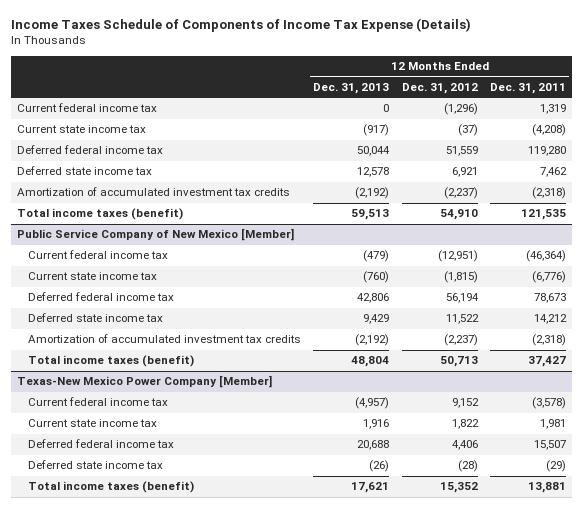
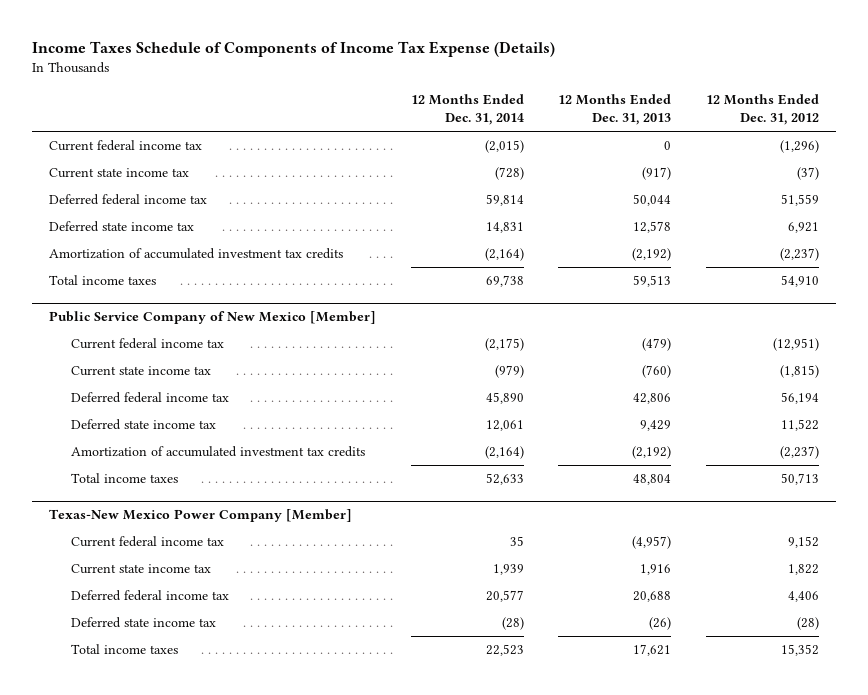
[489,82,566,94] Dec. 31, 2011 -> none
none -> [410,94,524,126] 12 Months Ended Dec. 31, 2014
[17,208,184,221] Total income taxes (benefit) -> [49,275,157,286] Total income taxes
[28,355,195,368] Total income taxes (benefit) -> [70,473,178,484] Total income taxes
[28,481,195,494] Total income taxes (benefit) -> [70,644,178,655] Total income taxes

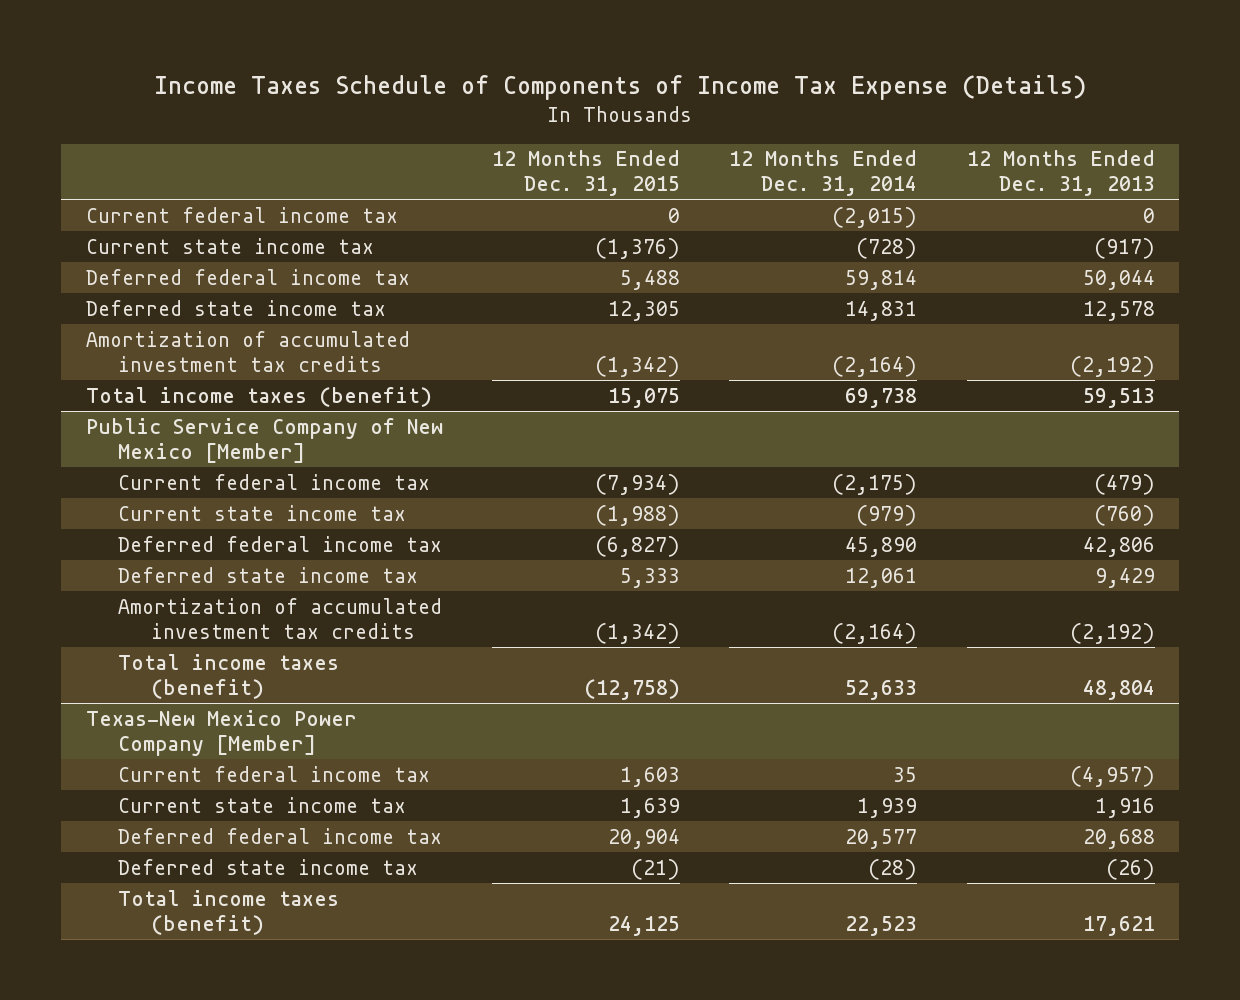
[705,94,819,126] 12 Months Ended Dec. 31, 2012 -> none
none -> [491,150,680,197] 12 Months Ended Dec. 31, 2015
[49,275,157,286] Total income taxes -> [85,386,432,407] Total income taxes (benefit)
[70,473,178,484] Total income taxes -> [118,653,340,699] Total income taxes (benefit)
[70,644,178,655] Total income taxes -> [118,889,340,935] Total income taxes (benefit)

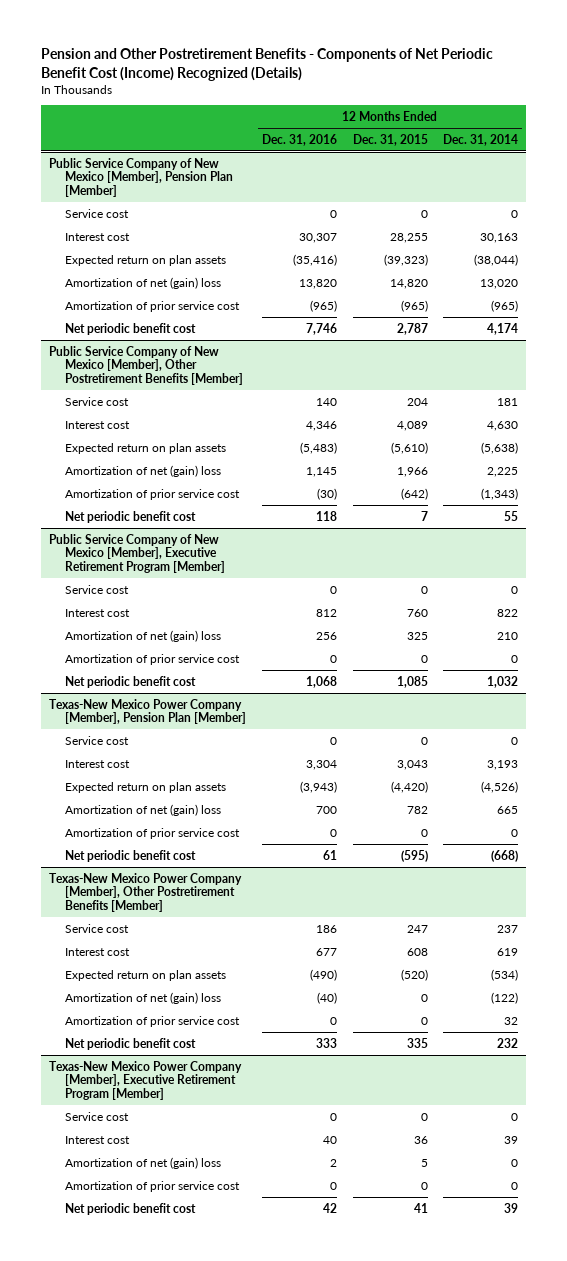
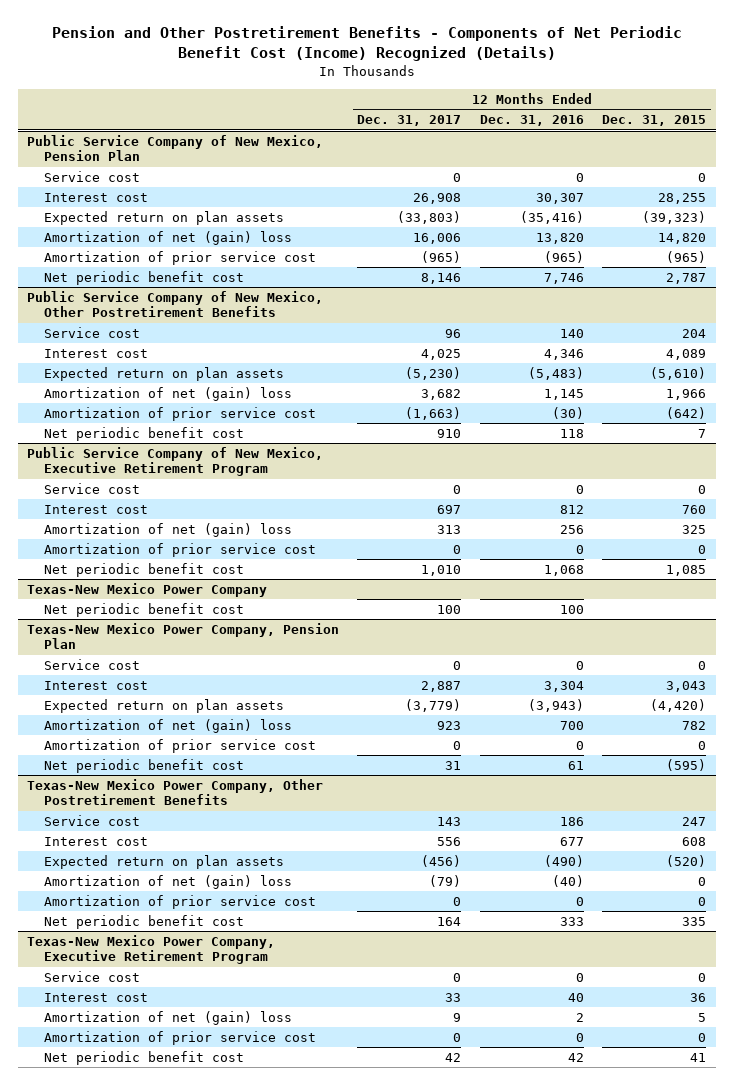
[443,133,519,146] Dec. 31, 2014 -> none
none -> [357,115,462,127] Dec. 31, 2017
[48,157,234,198] Public Service Company of New Mexico [Member], Pension Plan [Member] -> [26,134,323,162] Public Service Company of New Mexico, Pension Plan
[48,345,244,386] Public Service Company of New Mexico [Member], Other Postretirement Benefits [Member] -> [26,290,323,318] Public Service Company of New Mexico, Other Postretirement Benefits
[48,533,226,574] Public Service Company of New Mexico [Member], Executive Retirement Program [Member] -> [26,446,323,477] Public Service Company of New Mexico, Executive Retirement Program
none -> [26,582,267,597] Texas-New Mexico Power Company
none -> [44,602,245,617] Net periodic benefit cost
[48,698,247,725] Texas-New Mexico Power Company [Member], Pension Plan [Member] -> [26,622,339,650] Texas-New Mexico Power Company, Pension Plan
[48,872,242,913] Texas-New Mexico Power Company [Member], Other Postretirement Benefits [Member] -> [26,778,323,806] Texas-New Mexico Power Company, Other Postretirement Benefits
[48,1060,242,1101] Texas-New Mexico Power Company [Member], Executive Retirement Program [Member] -> [26,934,275,965] Texas-New Mexico Power Company, Executive Retirement Program

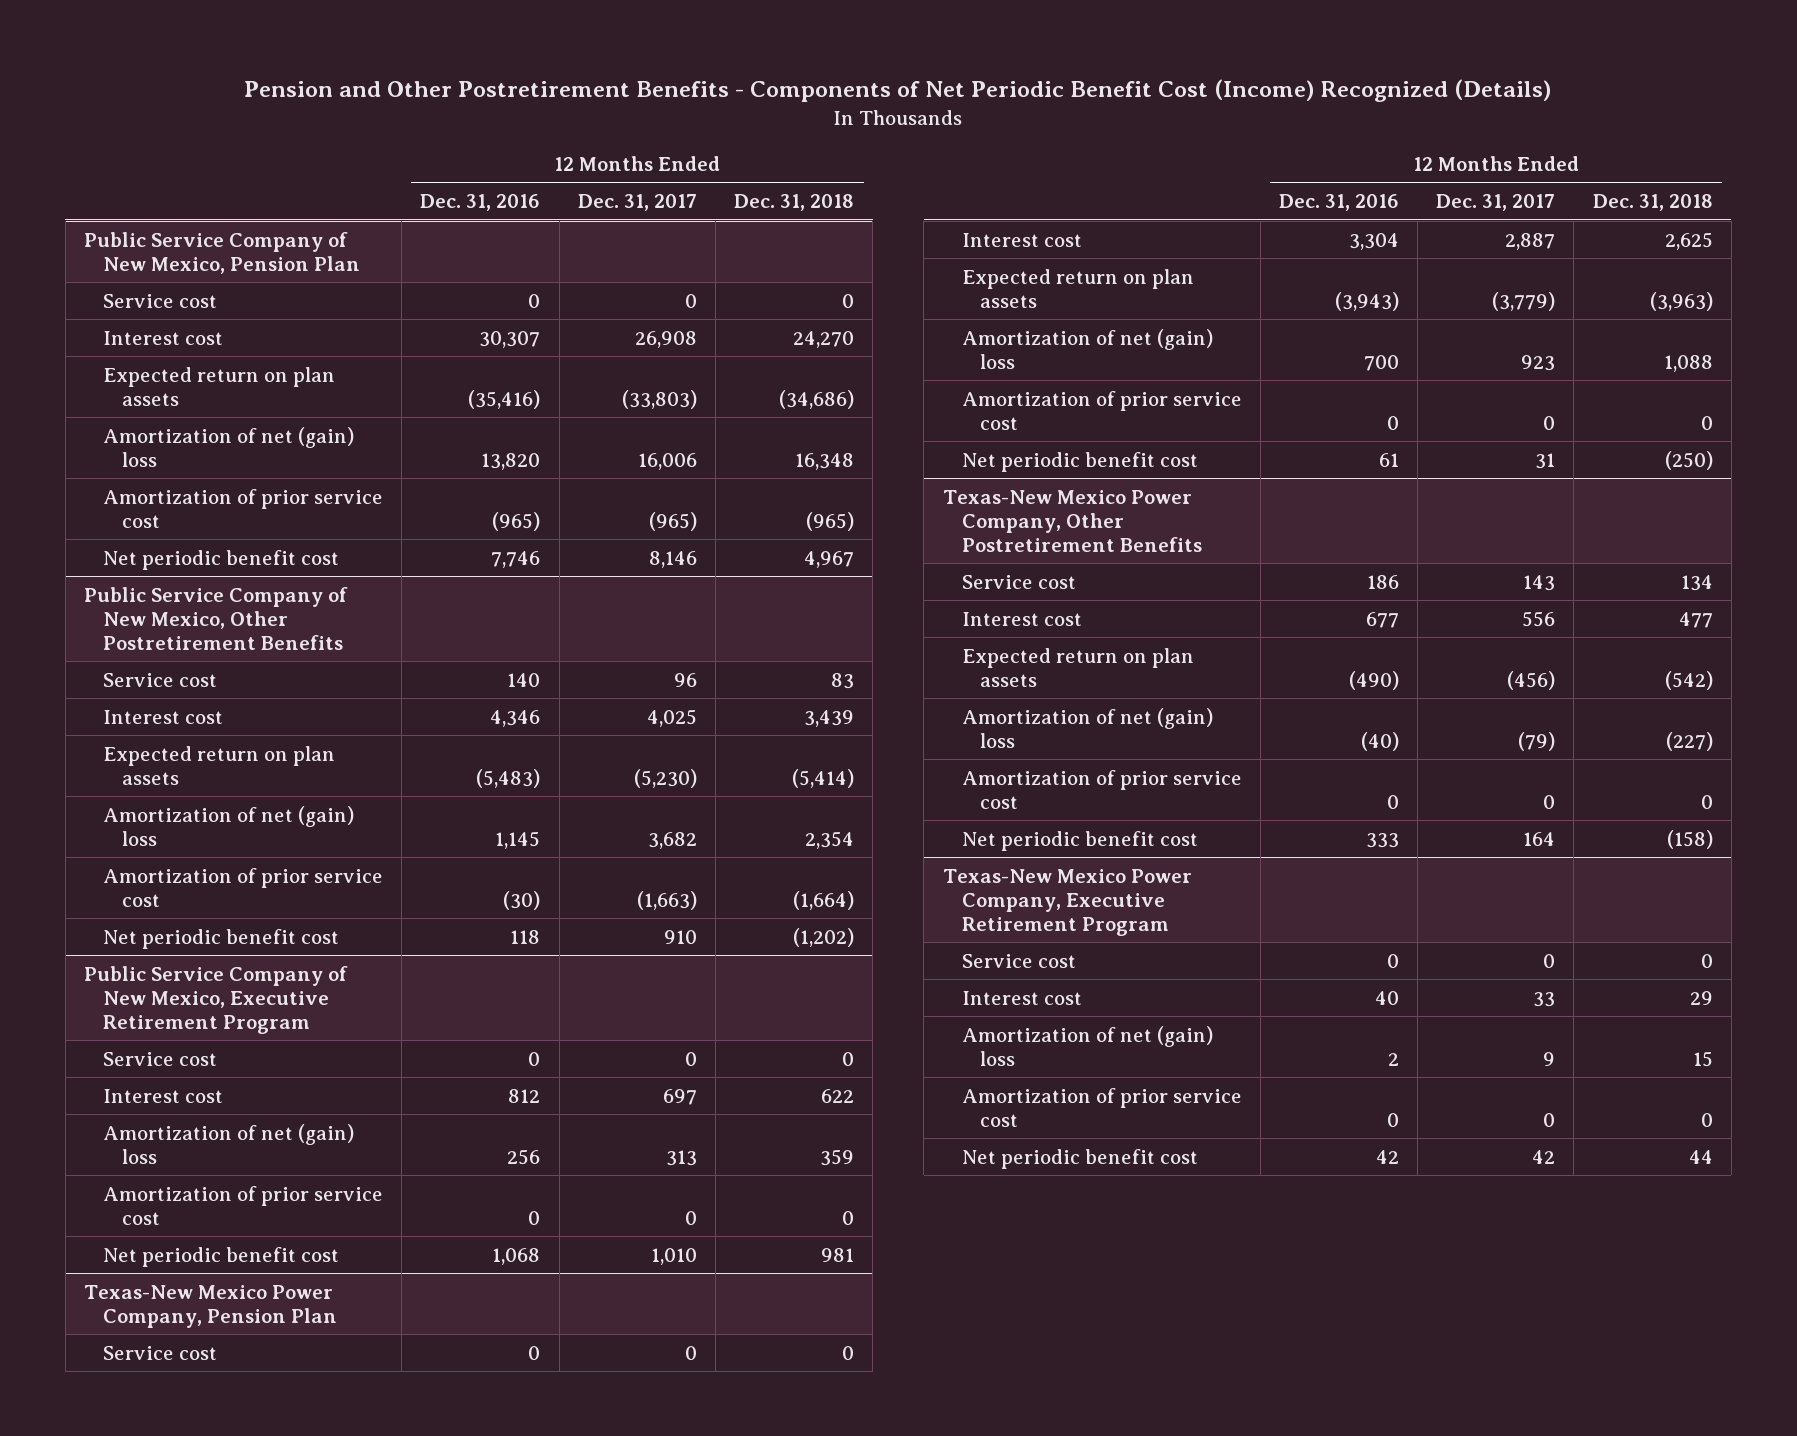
[602,115,707,127] Dec. 31, 2015 -> none
none -> [734,193,855,211] Dec. 31, 2018
[26,582,267,597] Texas-New Mexico Power Company -> none
[44,602,245,617] Net periodic benefit cost -> none

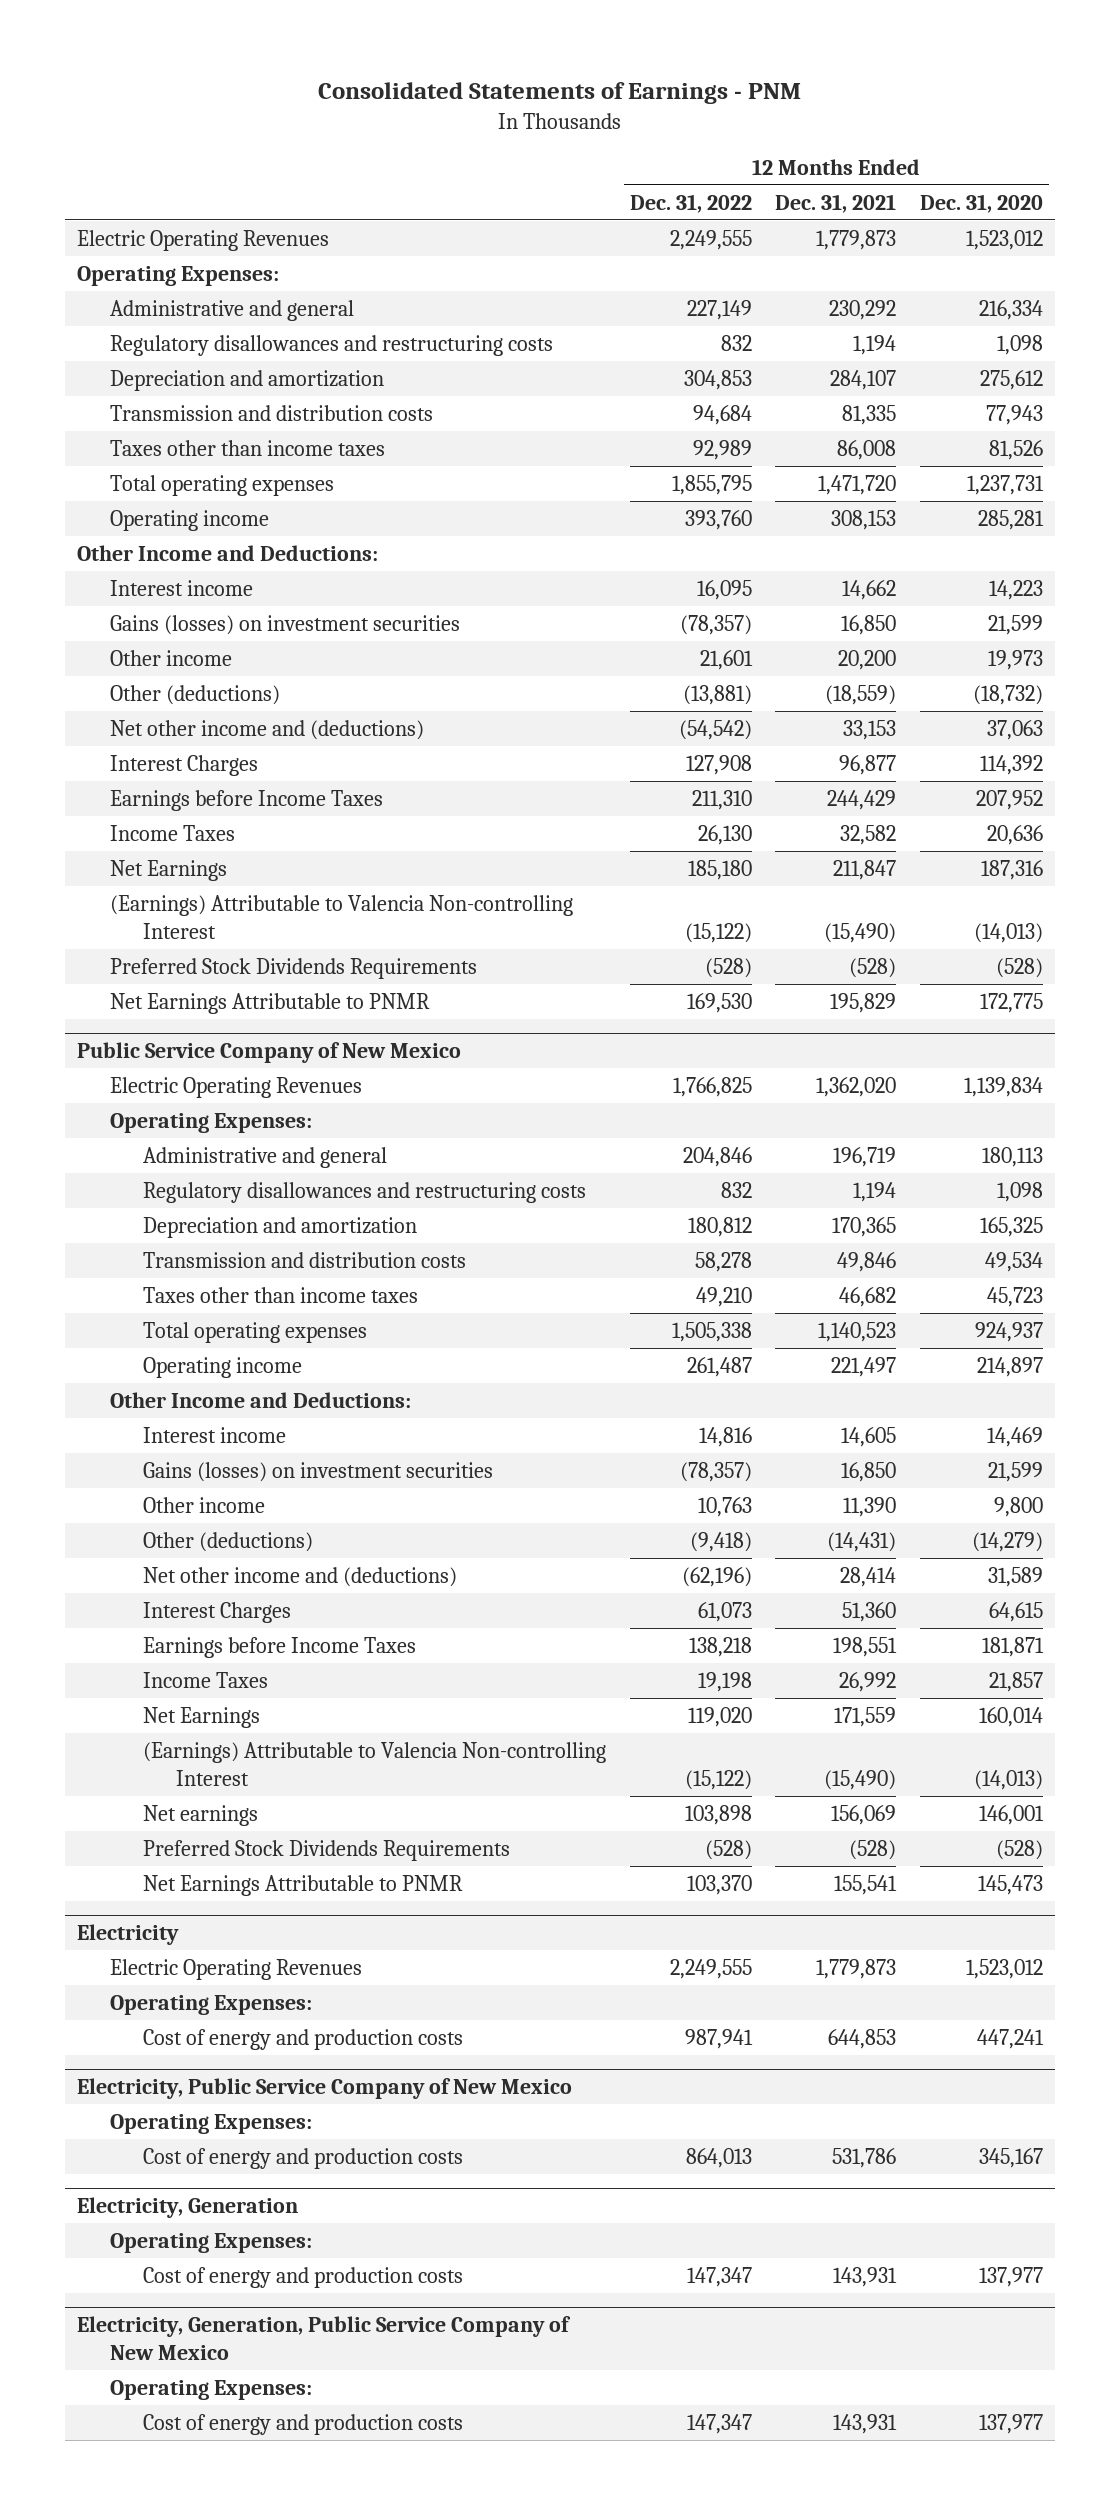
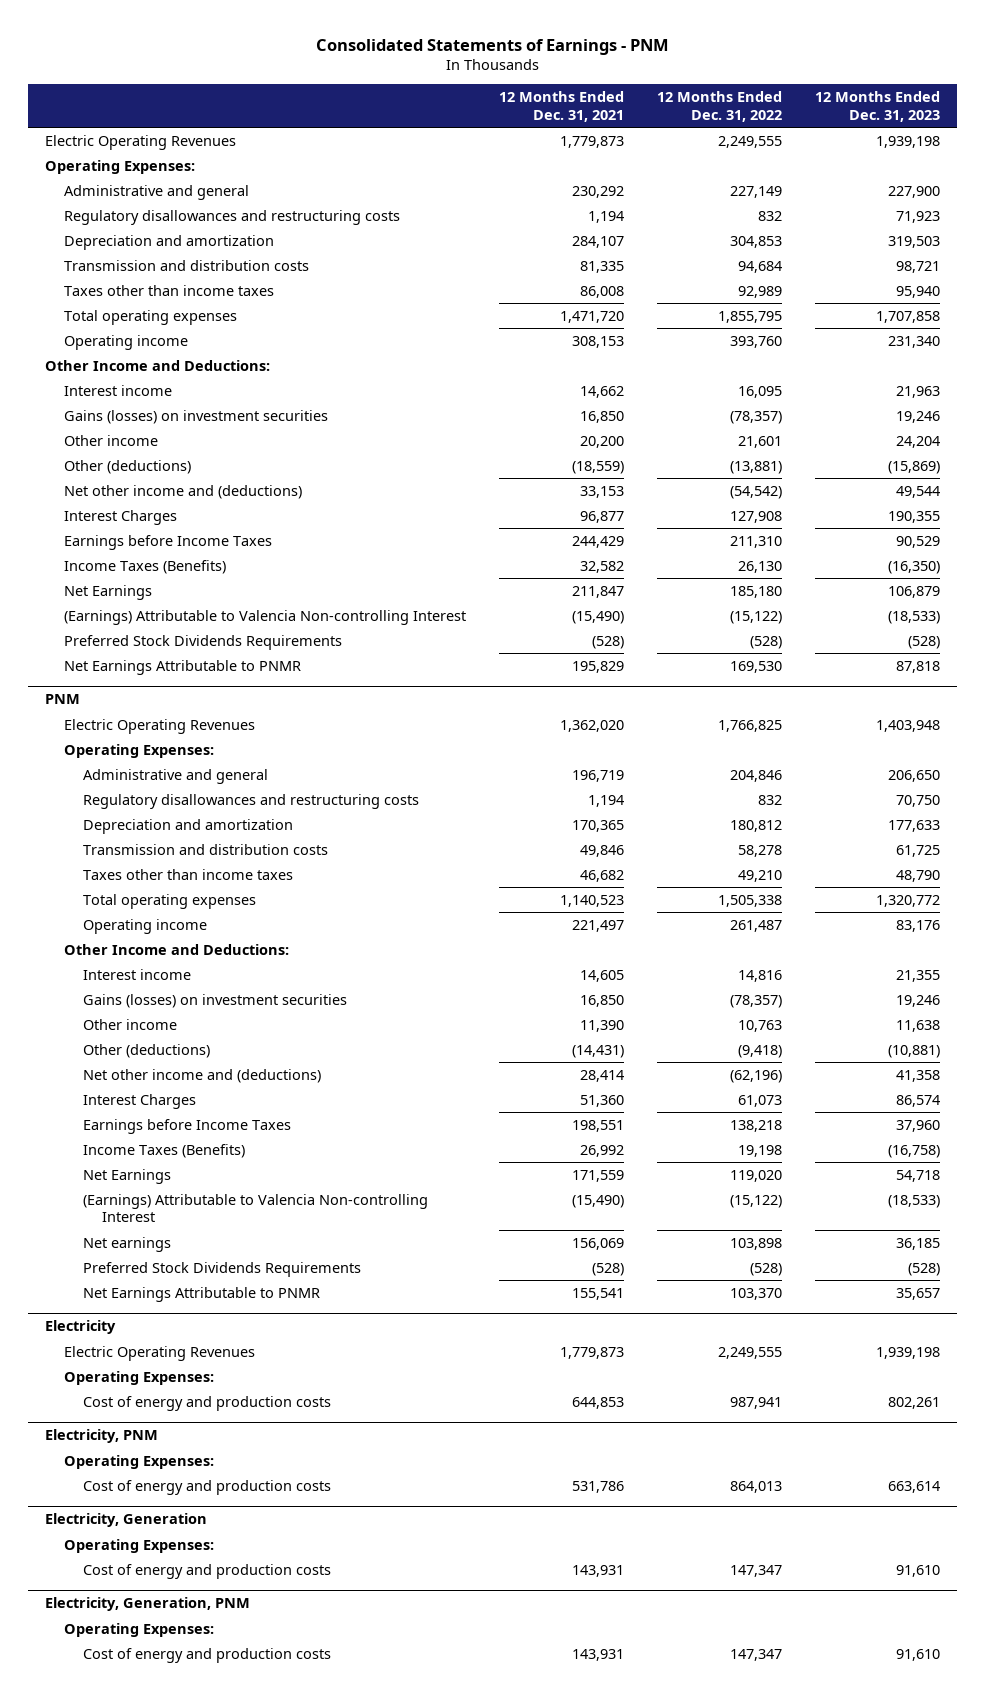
[919,193,1043,213] Dec. 31, 2020 -> none
none -> [815,91,941,122] 12 Months Ended Dec. 31, 2023
[110,824,236,841] Income Taxes -> [63,559,226,574] Income Taxes (Benefits)
[77,1041,462,1063] Public Service Company of New Mexico -> [44,694,80,705] PNM
[143,1671,269,1688] Income Taxes -> [82,1143,245,1158] Income Taxes (Benefits)
[77,2077,573,2099] Electricity, Public Service Company of New Mexico -> none
none -> [44,1429,158,1444] Electricity, PNM
[77,2315,572,2360] Electricity, Generation, Public Service Company of New Mexico -> none
none -> [44,1597,250,1612] Electricity, Generation, PNM

